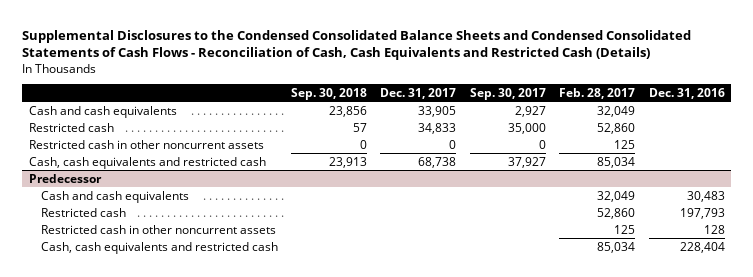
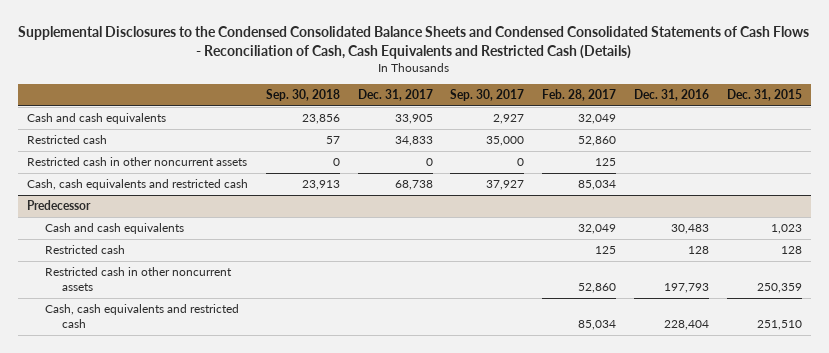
none -> [727,89,803,102] Dec. 31, 2015
[597,207,636,219] 52,860 -> [595,246,617,255] 125
[679,207,725,219] 197,793 -> [688,246,710,255] 128
[614,224,636,234] 125 -> [578,282,617,293] 52,860
[703,224,725,234] 128 -> [664,282,710,293] 197,793

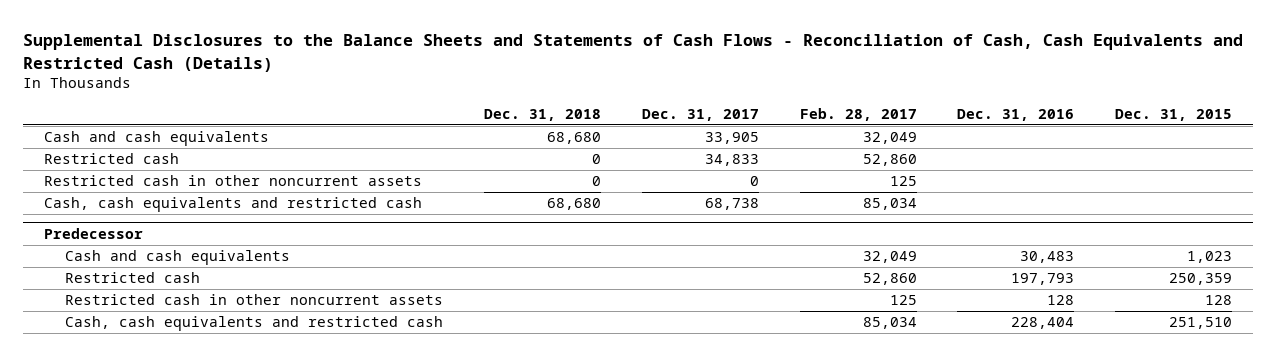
[18,25,810,59] Supplemental Disclosures to the Condensed Consolidated Balance Sheets and Condensed Consolidated Statements of Cash Flows - Reconciliation of Cash, Cash Equivalents and Restricted Cash (Details) -> [23,34,1244,72] Supplemental Disclosures to the Balance Sheets and Statements of Cash Flows - Reconciliation of Cash, Cash Equivalents and Restricted Cash (Details)
[265,89,340,102] Sep. 30, 2018 -> none
[450,89,525,102] Sep. 30, 2017 -> none
none -> [483,109,601,122] Dec. 31, 2018
[595,246,617,255] 125 -> [862,273,917,286] 52,860
[688,246,710,255] 128 -> [1011,273,1075,286] 197,793
[781,246,803,255] 128 -> [1169,273,1233,286] 250,359
[578,282,617,293] 52,860 -> [889,295,917,306] 125
[664,282,710,293] 197,793 -> [1047,295,1075,306] 128
[757,282,803,293] 250,359 -> [1205,295,1233,306] 128

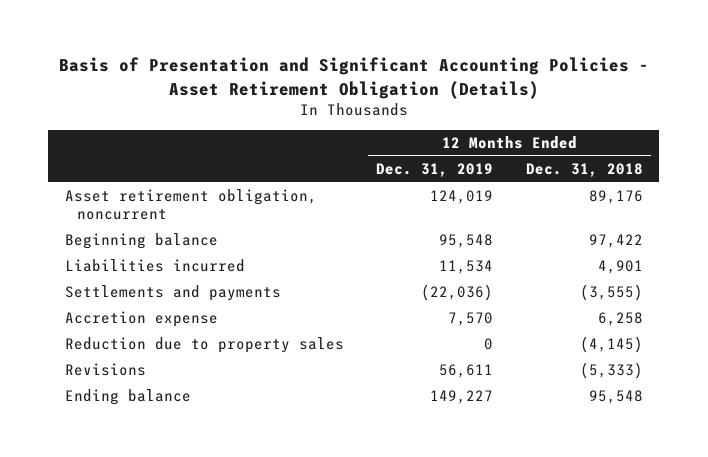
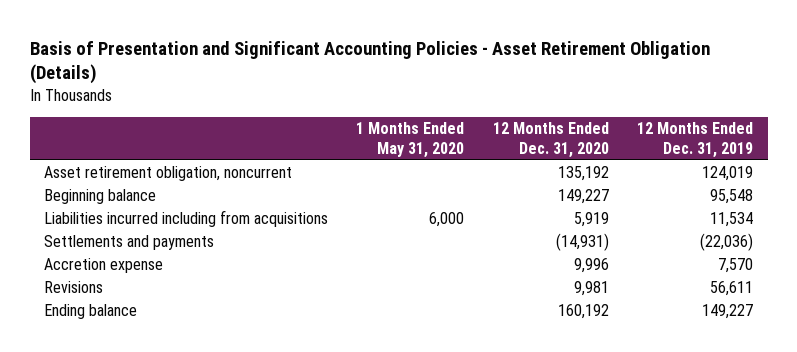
[525,163,643,178] Dec. 31, 2018 -> none
none -> [356,122,465,158] 1 Months Ended May 31, 2020
none -> [492,122,609,158] 12 Months Ended Dec. 31, 2020
[64,259,245,273] Liabilities incurred -> [43,210,328,228] Liabilities incurred including from acquisitions
[64,337,344,354] Reduction due to property sales -> none

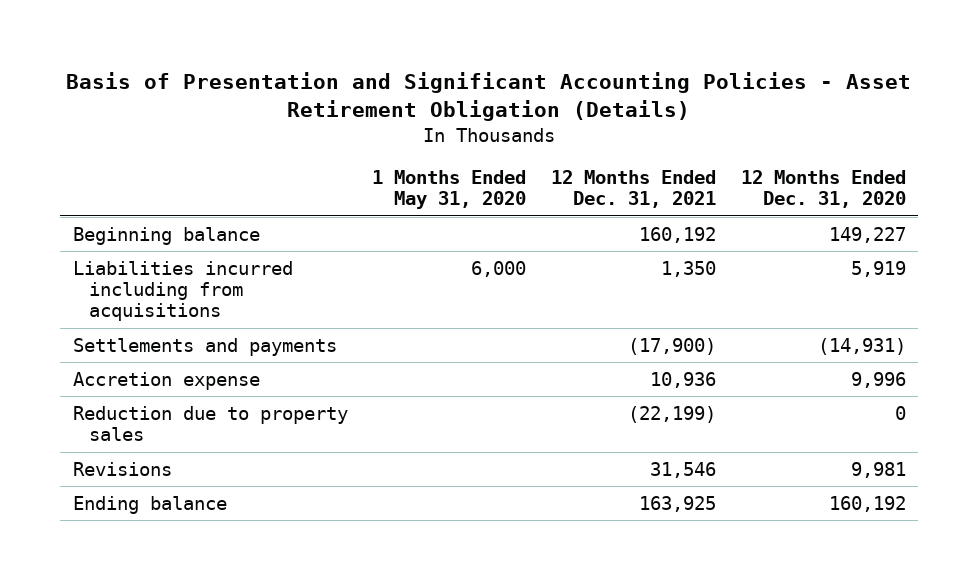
[637,122,754,158] 12 Months Ended Dec. 31, 2019 -> none
none -> [551,170,717,209] 12 Months Ended Dec. 31, 2021
[43,166,292,182] Asset retirement obligation, noncurrent -> none
none -> [72,405,348,441] Reduction due to property sales

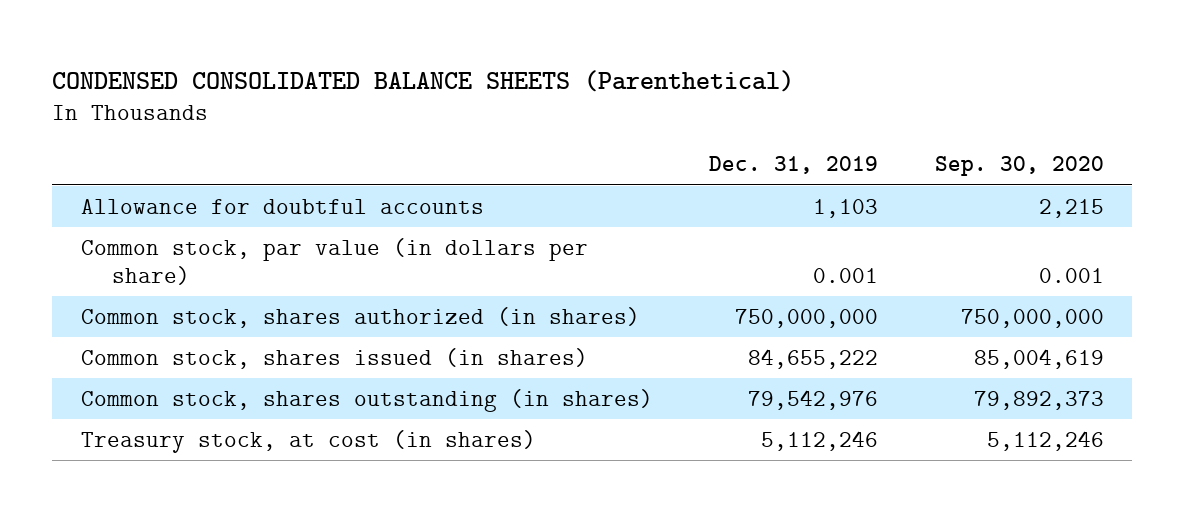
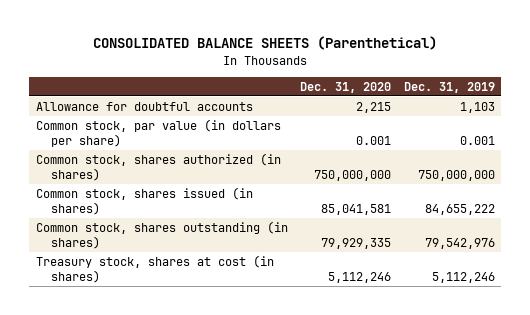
[52,69,795,92] CONDENSED CONSOLIDATED BALANCE SHEETS (Parenthetical) -> [93,36,438,51] CONSOLIDATED BALANCE SHEETS (Parenthetical)
[935,156,1105,177] Sep. 30, 2020 -> none
none -> [300,81,392,93] Dec. 31, 2020
[80,429,536,453] Treasury stock, at cost (in shares) -> [35,254,274,284] Treasury stock, shares at cost (in shares)

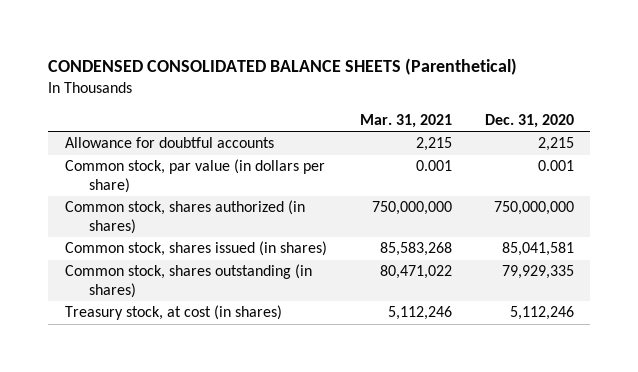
[93,36,438,51] CONSOLIDATED BALANCE SHEETS (Parenthetical) -> [48,58,518,76] CONDENSED CONSOLIDATED BALANCE SHEETS (Parenthetical)
[403,81,495,93] Dec. 31, 2019 -> none
none -> [359,113,452,128] Mar. 31, 2021
[35,254,274,284] Treasury stock, shares at cost (in shares) -> [64,305,282,321] Treasury stock, at cost (in shares)

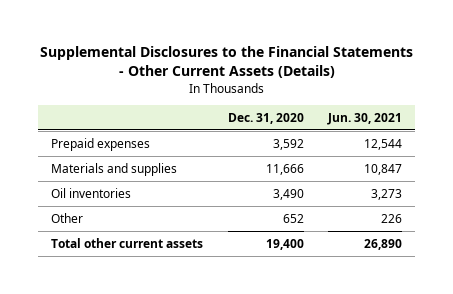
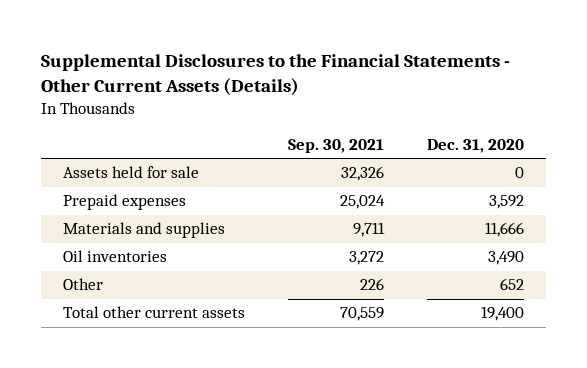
[327,112,403,125] Jun. 30, 2021 -> none
none -> [287,139,384,154] Sep. 30, 2021
none -> [62,166,199,179] Assets held for sale

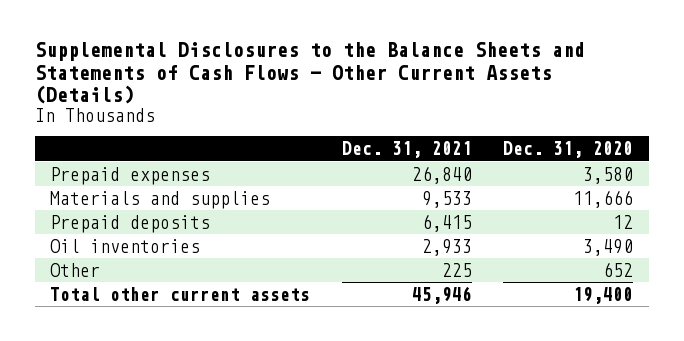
[41,53,511,97] Supplemental Disclosures to the Financial Statements - Other Current Assets (Details) -> [34,42,585,105] Supplemental Disclosures to the Balance Sheets and Statements of Cash Flows - Other Current Assets (Details)
[287,139,384,154] Sep. 30, 2021 -> none
none -> [341,141,472,159] Dec. 31, 2021
[62,166,199,179] Assets held for sale -> none
[489,195,525,210] 3,592 -> [583,166,634,184] 3,580
none -> [50,214,211,233] Prepaid deposits

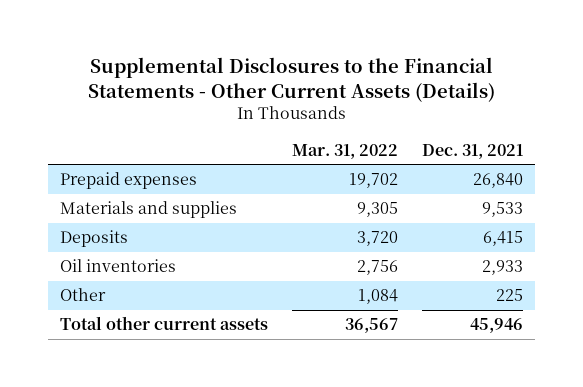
[34,42,585,105] Supplemental Disclosures to the Balance Sheets and Statements of Cash Flows - Other Current Assets (Details) -> [87,57,495,102] Supplemental Disclosures to the Financial Statements - Other Current Assets (Details)
[503,141,634,159] Dec. 31, 2020 -> none
none -> [292,143,399,159] Mar. 31, 2022
[50,214,211,233] Prepaid deposits -> [60,230,129,248] Deposits

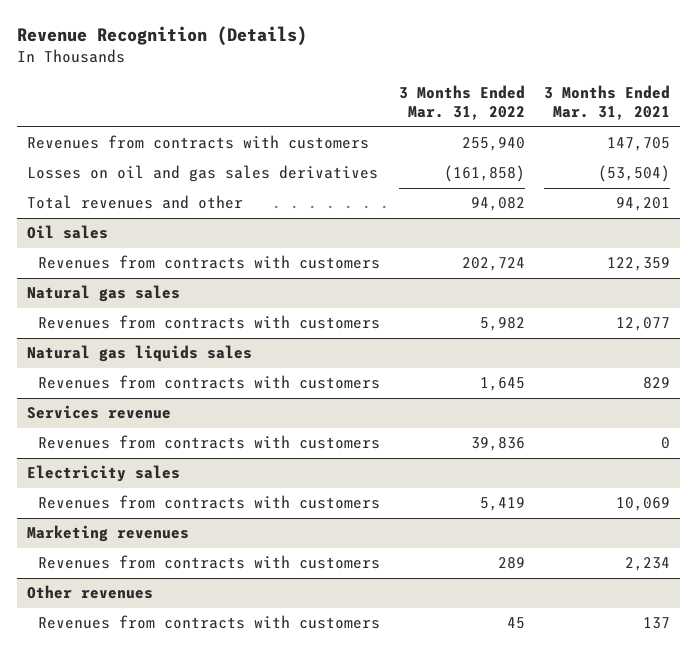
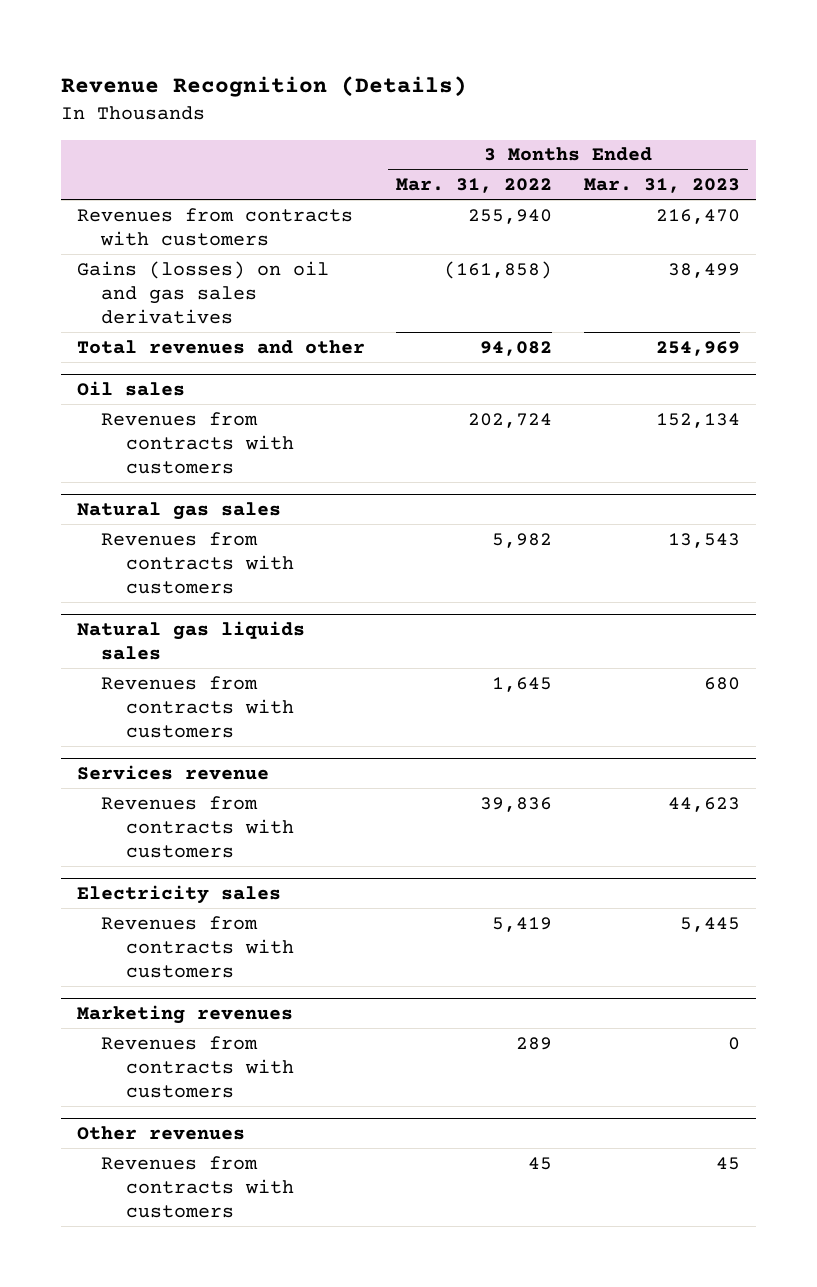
[544,84,671,121] 3 Months Ended Mar. 31, 2021 -> none
none -> [584,178,741,194] Mar. 31, 2023
[26,165,378,183] Losses on oil and gas sales derivatives -> [76,260,329,325] Gains (losses) on oil and gas sales derivatives

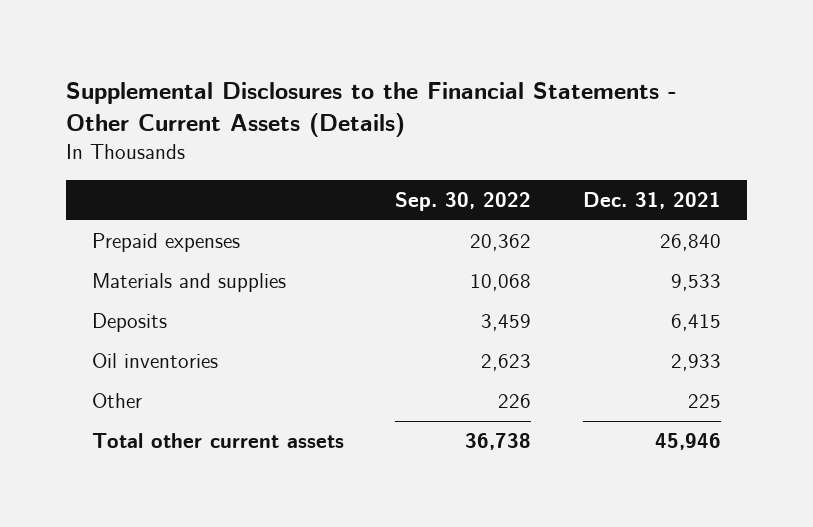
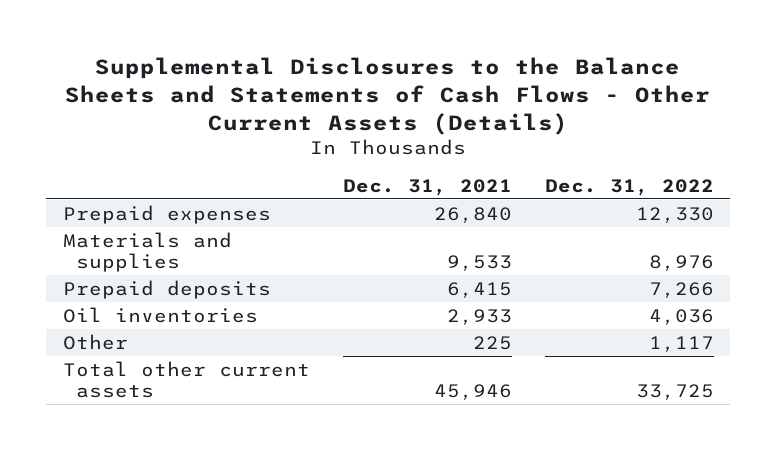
[66,81,678,138] Supplemental Disclosures to the Financial Statements - Other Current Assets (Details) -> [65,56,711,135] Supplemental Disclosures to the Balance Sheets and Statements of Cash Flows - Other Current Assets (Details)
[395,192,532,212] Sep. 30, 2022 -> none
none -> [544,178,714,196] Dec. 31, 2022
[91,313,167,333] Deposits -> [62,279,271,299] Prepaid deposits

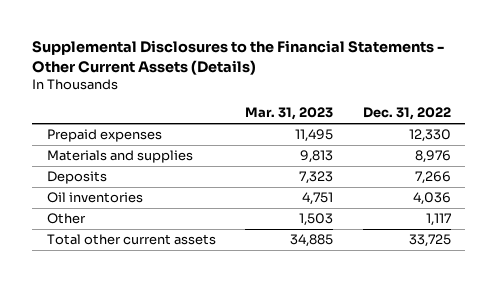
[65,56,711,135] Supplemental Disclosures to the Balance Sheets and Statements of Cash Flows - Other Current Assets (Details) -> [32,40,445,76] Supplemental Disclosures to the Financial Statements - Other Current Assets (Details)
[342,178,512,196] Dec. 31, 2021 -> none
none -> [245,107,334,121] Mar. 31, 2023
[62,279,271,299] Prepaid deposits -> [47,171,108,185] Deposits

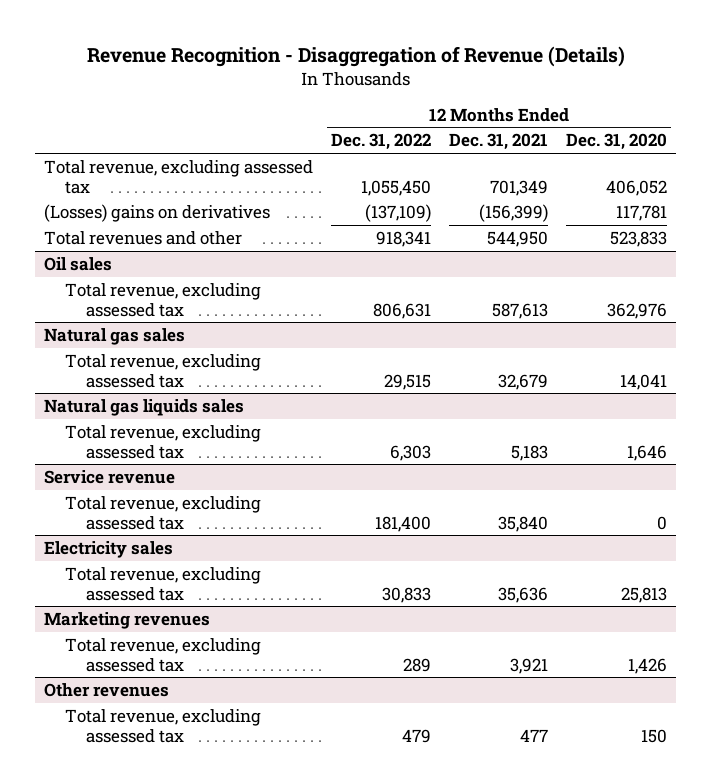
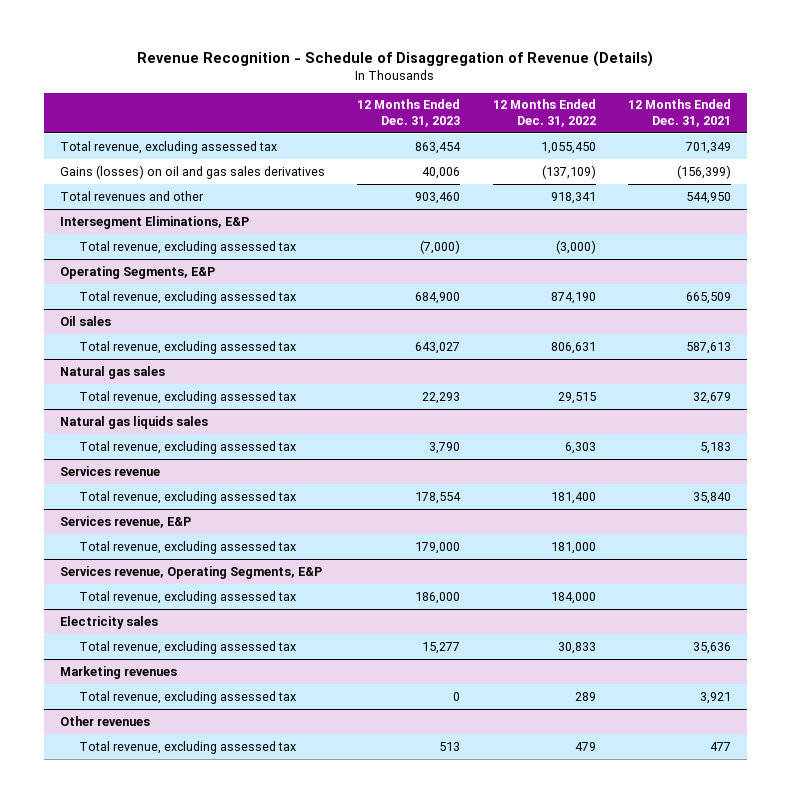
[86,45,625,67] Revenue Recognition - Disaggregation of Revenue (Details) -> [137,51,654,68] Revenue Recognition - Schedule of Disaggregation of Revenue (Details)
[565,133,667,151] Dec. 31, 2020 -> none
none -> [357,99,461,127] 12 Months Ended Dec. 31, 2023
[44,203,271,222] (Losses) gains on derivatives -> [59,164,325,179] Gains (losses) on oil and gas sales derivatives
none -> [59,215,249,229] Intersegment Eliminations, E&P
none -> [79,240,297,254] Total revenue, excluding assessed tax
none -> [59,265,215,279] Operating Segments, E&P
none -> [79,290,297,304] Total revenue, excluding assessed tax
[44,469,176,484] Service revenue -> [59,465,160,476] Services revenue
none -> [59,515,191,528] Services revenue, E&P
none -> [79,540,297,554] Total revenue, excluding assessed tax
none -> [59,565,322,579] Services revenue, Operating Segments, E&P
none -> [79,590,297,604] Total revenue, excluding assessed tax

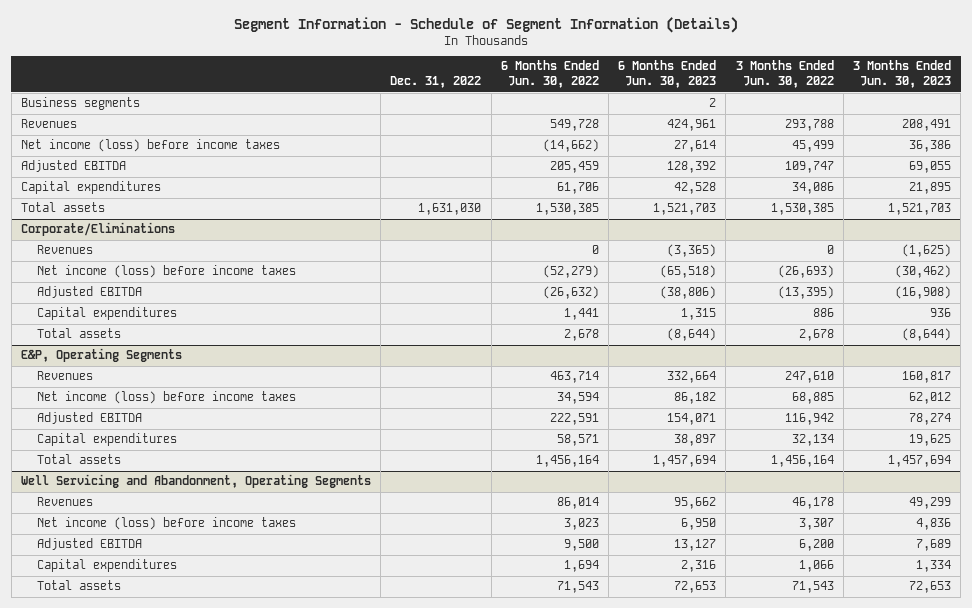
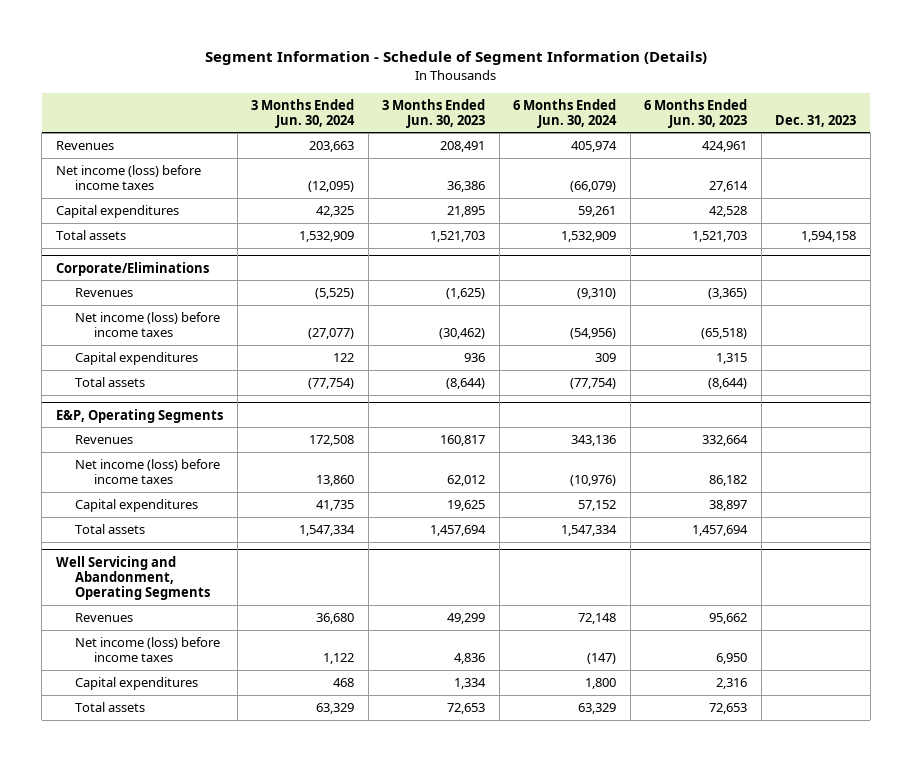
[390,76,482,89] Dec. 31, 2022 -> none
[500,60,599,89] 6 Months Ended Jun. 30, 2022 -> none
[735,60,834,89] 3 Months Ended Jun. 30, 2022 -> none
none -> [251,98,356,128] 3 Months Ended Jun. 30, 2024
none -> [513,98,618,128] 6 Months Ended Jun. 30, 2024
none -> [775,114,857,127] Dec. 31, 2023
[20,97,140,111] Business segments -> none
[20,160,126,173] Adjusted EBITDA -> none
[37,286,143,299] Adjusted EBITDA -> none
[37,412,143,425] Adjusted EBITDA -> none
[37,538,143,551] Adjusted EBITDA -> none

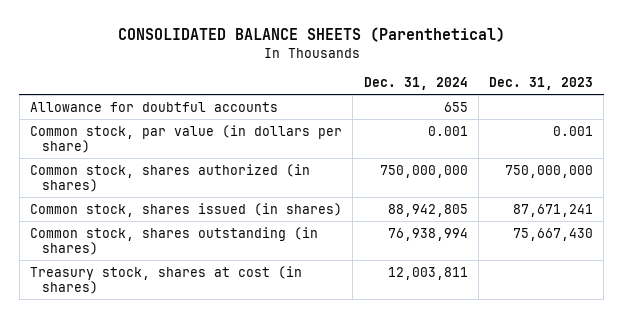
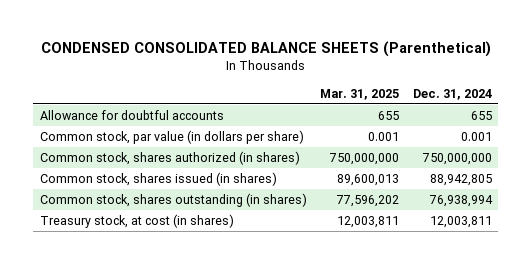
[117,26,505,42] CONSOLIDATED BALANCE SHEETS (Parenthetical) -> [40,40,491,57] CONDENSED CONSOLIDATED BALANCE SHEETS (Parenthetical)
[489,77,594,91] Dec. 31, 2023 -> none
none -> [320,88,400,100] Mar. 31, 2025
[30,265,303,295] Treasury stock, shares at cost (in shares) -> [40,214,235,229] Treasury stock, at cost (in shares)

